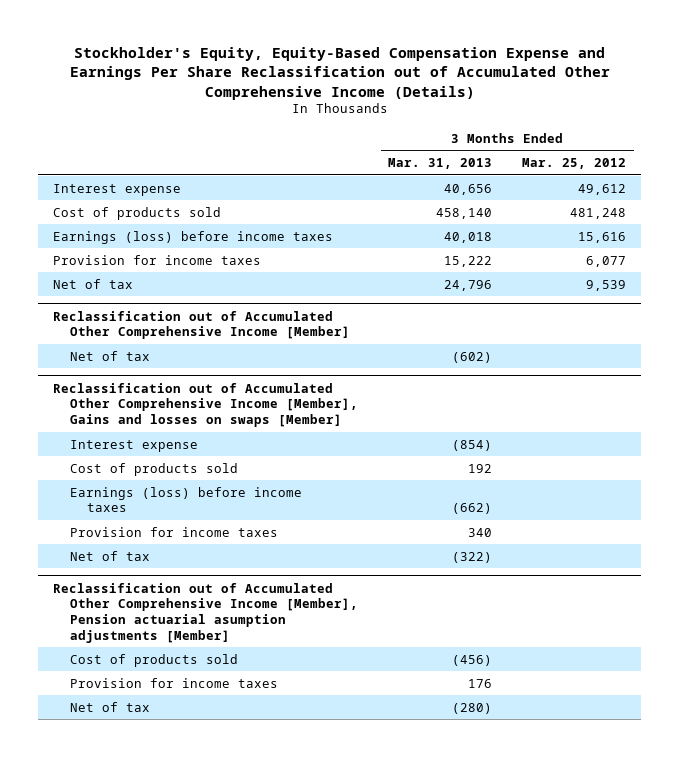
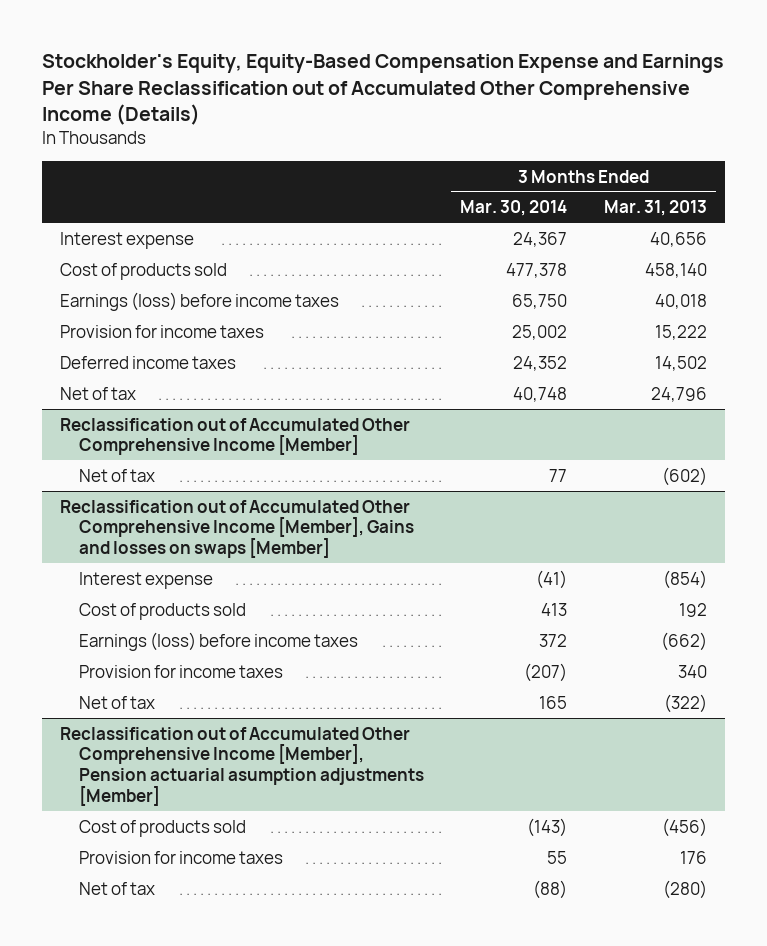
[522,157,627,169] Mar. 25, 2012 -> none
none -> [460,200,568,217] Mar. 30, 2014
none -> [60,355,237,369] Deferred income taxes

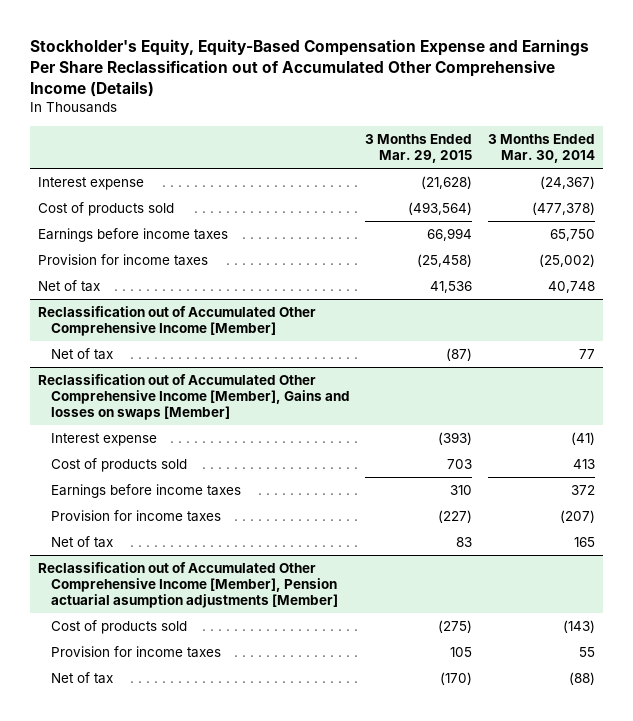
[604,200,708,217] Mar. 31, 2013 -> none
none -> [365,134,473,164] 3 Months Ended Mar. 29, 2015
[60,355,237,369] Deferred income taxes -> none
[513,231,568,247] 24,367 -> [540,176,596,190] (24,367)
[506,262,568,278] 477,378 -> [532,202,596,216] (477,378)
[60,291,340,311] Earnings (loss) before income taxes -> [38,228,229,243] Earnings before income taxes
[512,324,568,340] 25,002 -> [539,254,596,268] (25,002)
[78,631,358,651] Earnings (loss) before income taxes -> [50,484,241,499] Earnings before income taxes

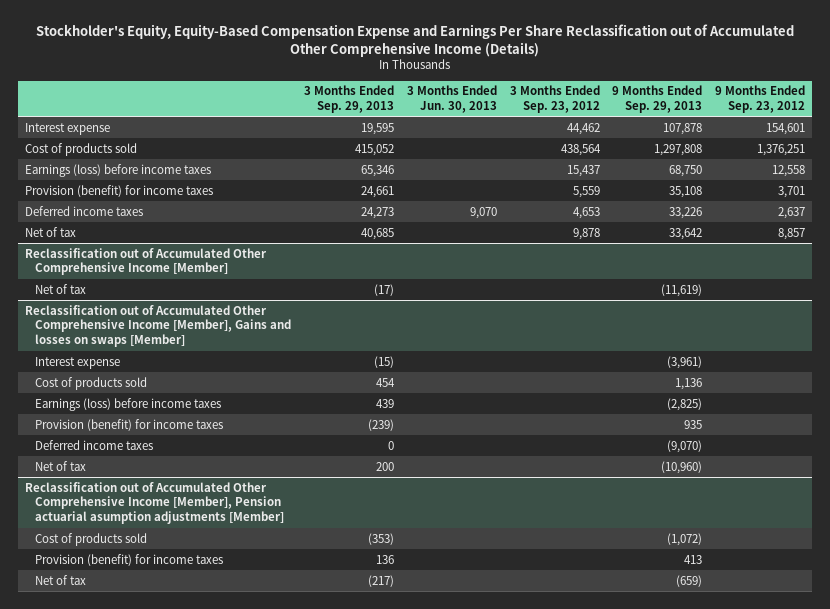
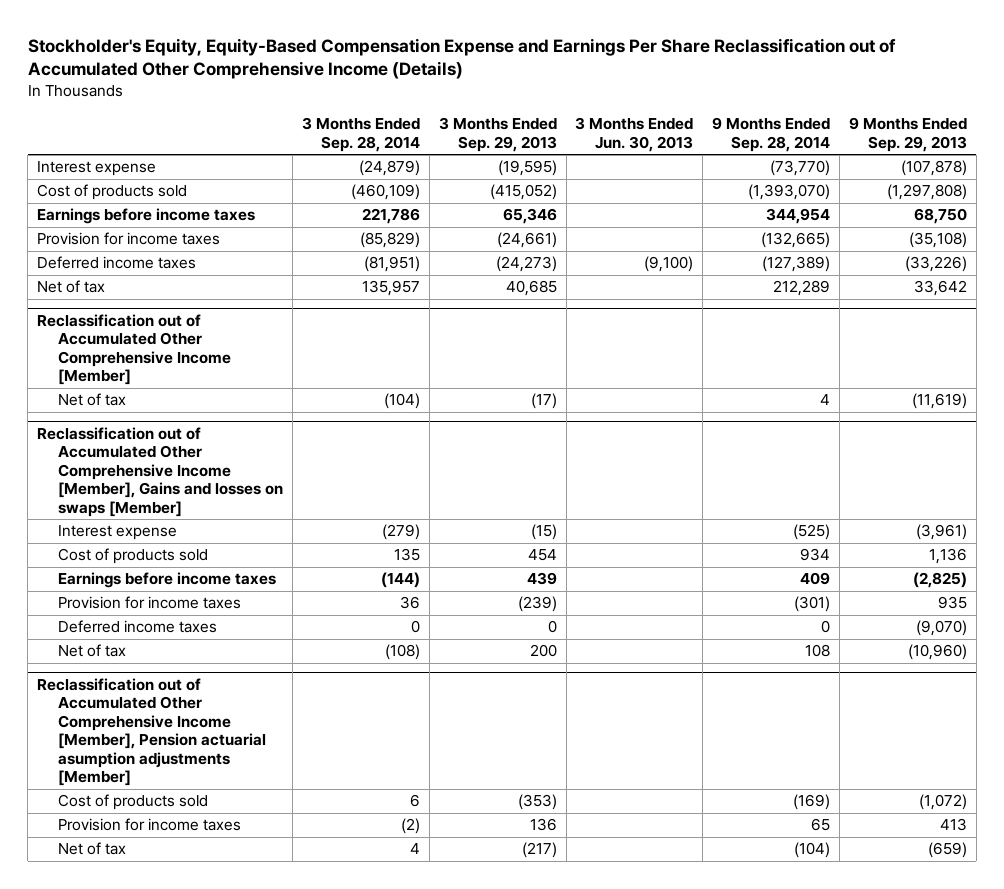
[509,85,600,114] 3 Months Ended Sep. 23, 2012 -> none
[715,85,806,114] 9 Months Ended Sep. 23, 2012 -> none
none -> [302,117,421,152] 3 Months Ended Sep. 28, 2014
none -> [712,117,831,152] 9 Months Ended Sep. 28, 2014
[361,122,395,135] 19,595 -> [497,160,557,177] (19,595)
[663,122,703,135] 107,878 -> [900,160,967,177] (107,878)
[355,143,395,156] 415,052 -> [489,184,557,201] (415,052)
[654,143,703,156] 1,297,808 -> [886,184,967,201] (1,297,808)
[24,163,211,177] Earnings (loss) before income taxes -> [37,208,256,225] Earnings before income taxes
[24,184,213,197] Provision (benefit) for income taxes -> [37,232,221,246] Provision for income taxes
[361,185,395,198] 24,661 -> [496,232,557,249] (24,661)
[669,185,703,198] 35,108 -> [908,232,967,249] (35,108)
[361,206,395,219] 24,273 -> [495,256,557,273] (24,273)
[469,206,497,219] 9,070 -> [644,256,694,273] (9,100)
[669,206,703,219] 33,226 -> [904,256,967,273] (33,226)
[35,397,222,411] Earnings (loss) before income taxes -> [58,572,277,589] Earnings before income taxes
[35,418,224,431] Provision (benefit) for income taxes -> [58,596,242,610] Provision for income taxes
[35,553,224,566] Provision (benefit) for income taxes -> [58,818,242,832] Provision for income taxes

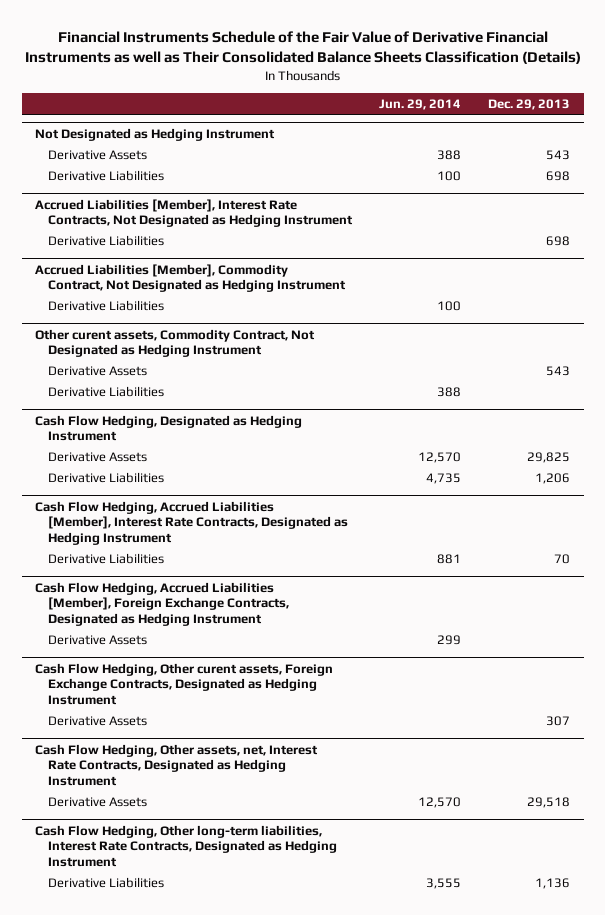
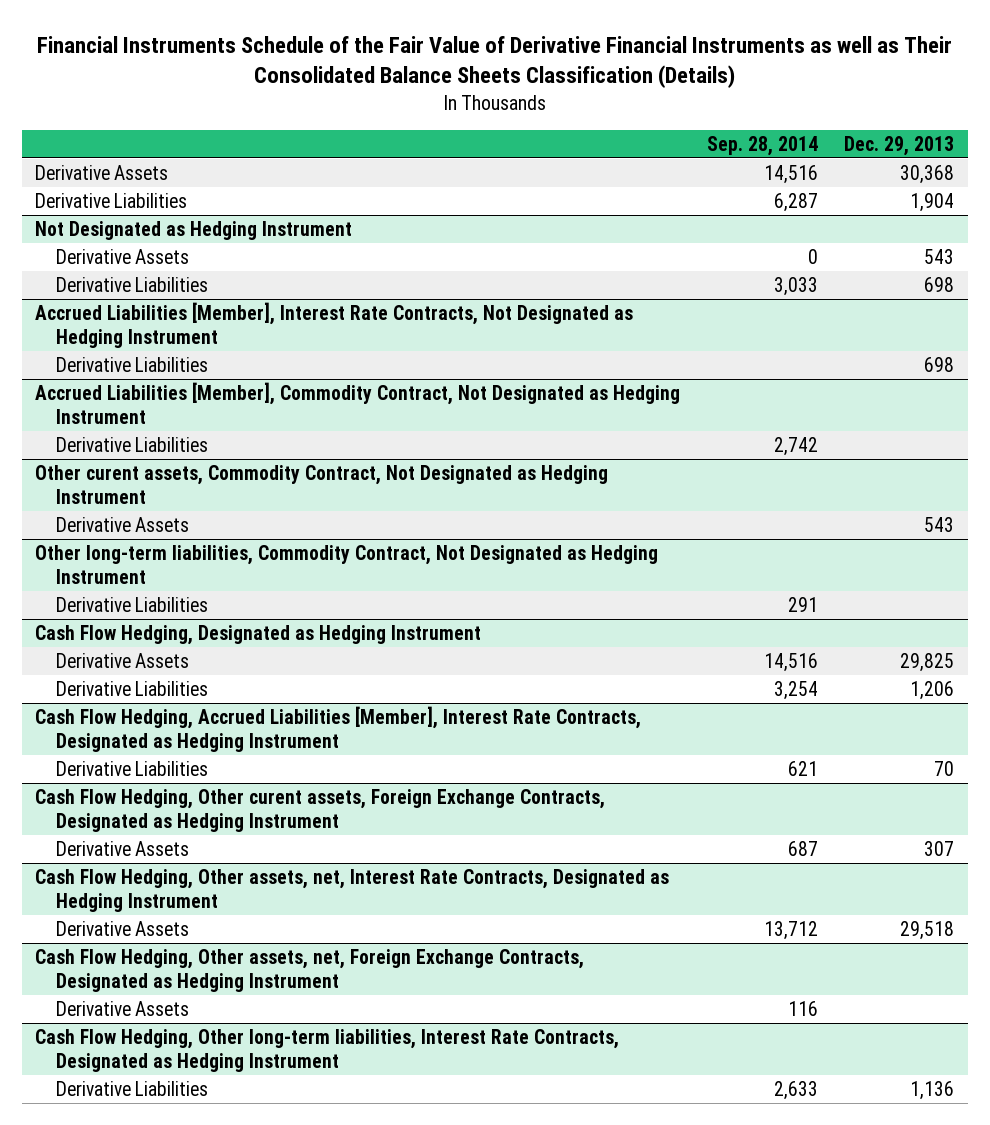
[379,98,462,110] Jun. 29, 2014 -> none
none -> [706,135,818,156] Sep. 28, 2014
none -> [35,165,169,181] Derivative Assets
none -> [35,193,188,209] Derivative Liabilities
none -> [35,545,659,584] Other long-term liabilities, Commodity Contract, Not Designated as Hedging Instrument
[35,581,290,626] Cash Flow Hedging, Accrued Liabilities [Member], Foreign Exchange Contracts, Designated as Hedging Instrument -> none
[48,634,148,645] Derivative Assets -> none
none -> [35,949,585,992] Cash Flow Hedging, Other assets, net, Foreign Exchange Contracts, Designated as Hedging Instrument
none -> [55,1001,189,1017] Derivative Assets

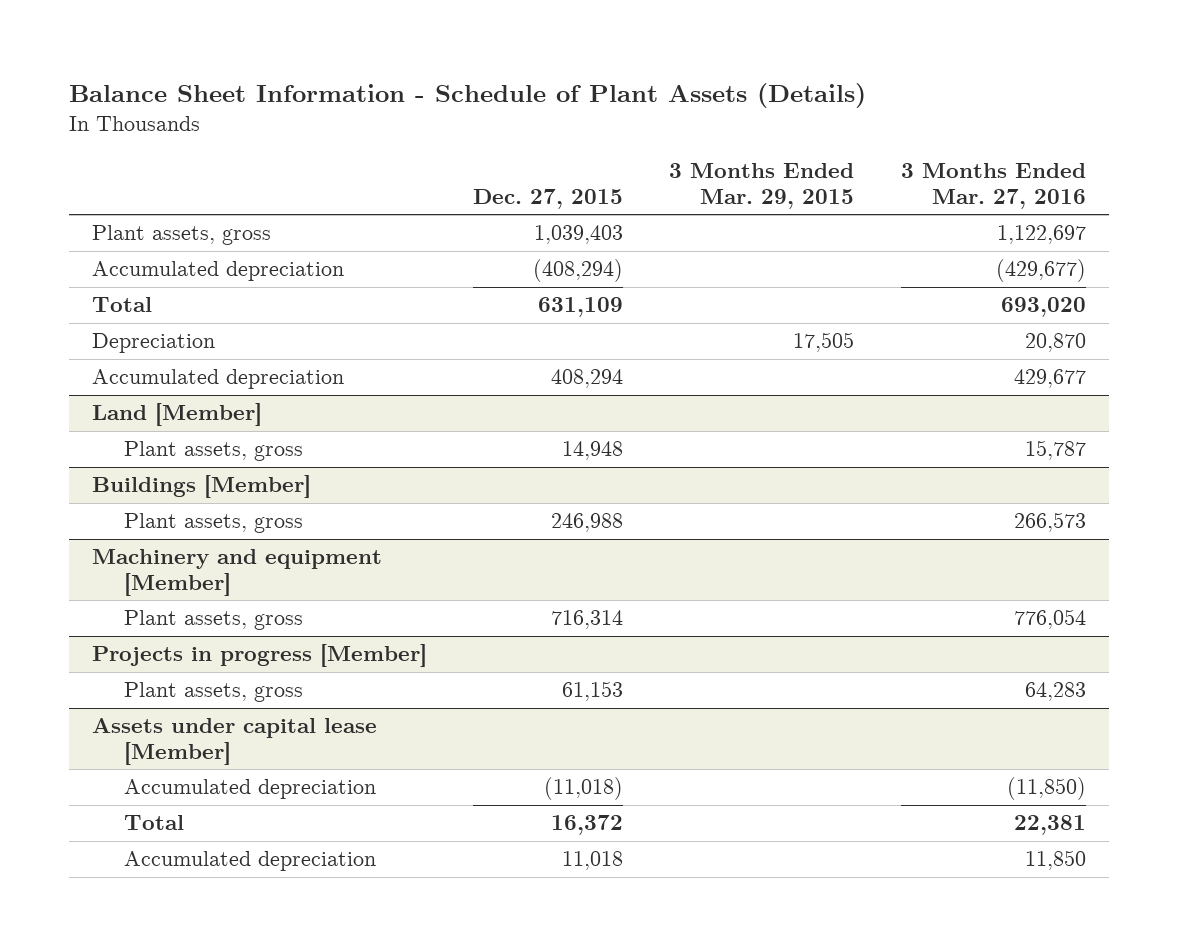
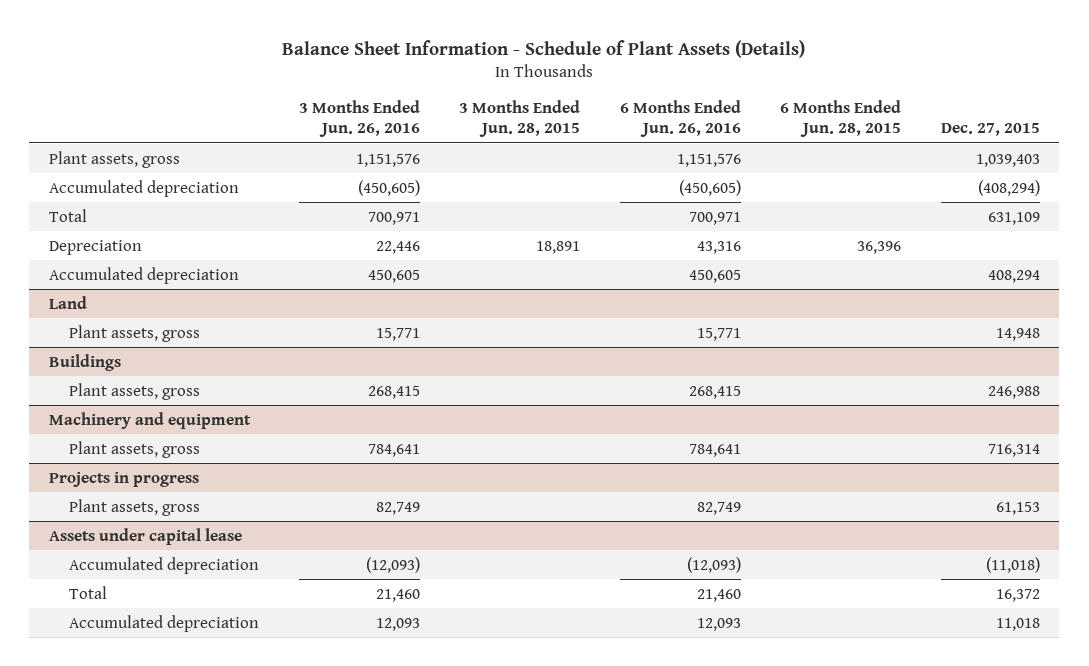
[669,163,855,209] 3 Months Ended Mar. 29, 2015 -> none
[900,163,1086,209] 3 Months Ended Mar. 27, 2016 -> none
none -> [298,99,420,138] 3 Months Ended Jun. 26, 2016
none -> [459,99,581,138] 3 Months Ended Jun. 28, 2015
none -> [619,99,741,138] 6 Months Ended Jun. 26, 2016
none -> [780,99,902,138] 6 Months Ended Jun. 28, 2015
[92,403,263,427] Land [Member] -> [49,295,88,309] Land
[92,475,312,499] Buildings [Member] -> [49,353,122,371] Buildings
[92,549,383,596] Machinery and equipment [Member] -> [49,411,252,429] Machinery and equipment
[92,644,428,668] Projects in progress [Member] -> [49,471,200,487] Projects in progress
[92,718,378,765] Assets under capital lease [Member] -> [49,527,243,545] Assets under capital lease

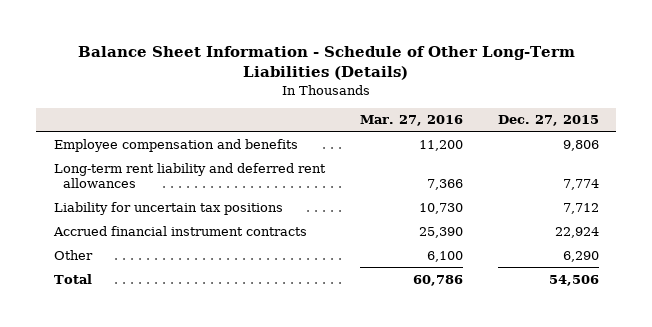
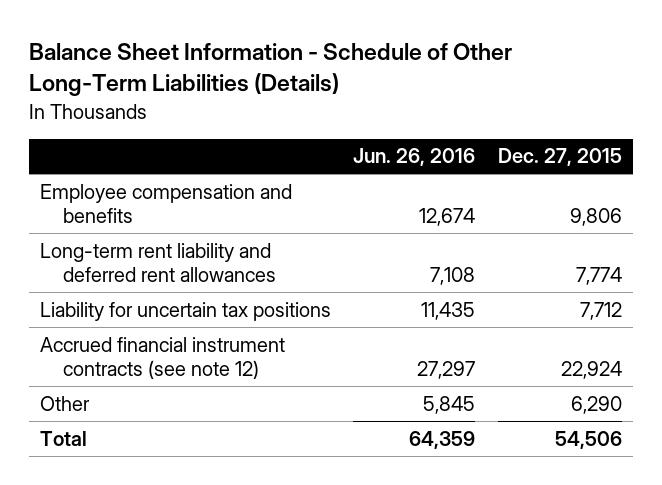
[359,115,463,127] Mar. 27, 2016 -> none
none -> [353,148,476,167] Jun. 26, 2016
[52,225,307,236] Accrued financial instrument contracts -> [40,336,286,380] Accrued financial instrument contracts (see note 12)

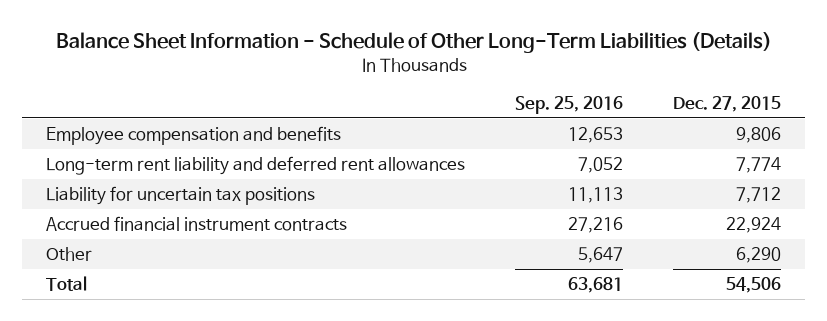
[353,148,476,167] Jun. 26, 2016 -> none
none -> [515,95,624,114] Sep. 25, 2016
[40,336,286,380] Accrued financial instrument contracts (see note 12) -> [46,216,348,232] Accrued financial instrument contracts

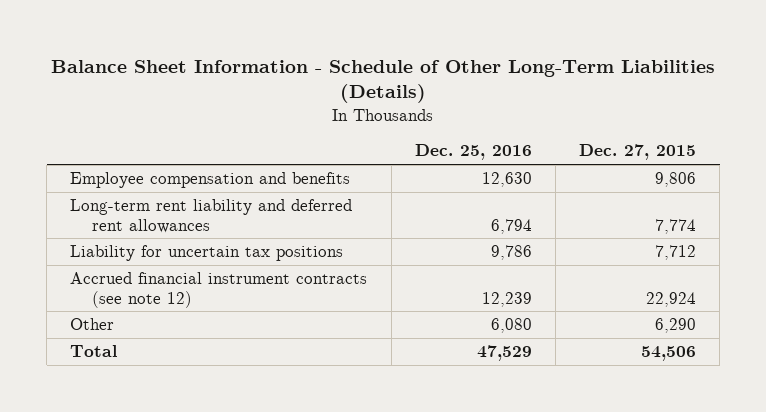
[515,95,624,114] Sep. 25, 2016 -> none
none -> [414,144,532,161] Dec. 25, 2016
[46,216,348,232] Accrued financial instrument contracts -> [70,272,368,308] Accrued financial instrument contracts (see note 12)

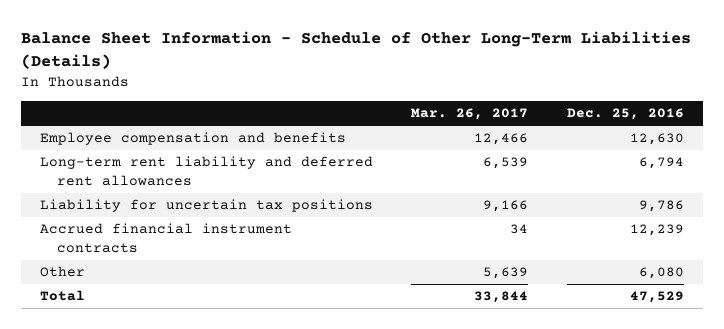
[578,144,696,161] Dec. 27, 2015 -> none
none -> [411,108,529,121] Mar. 26, 2017
[70,272,368,308] Accrued financial instrument contracts (see note 12) -> [39,223,292,254] Accrued financial instrument contracts

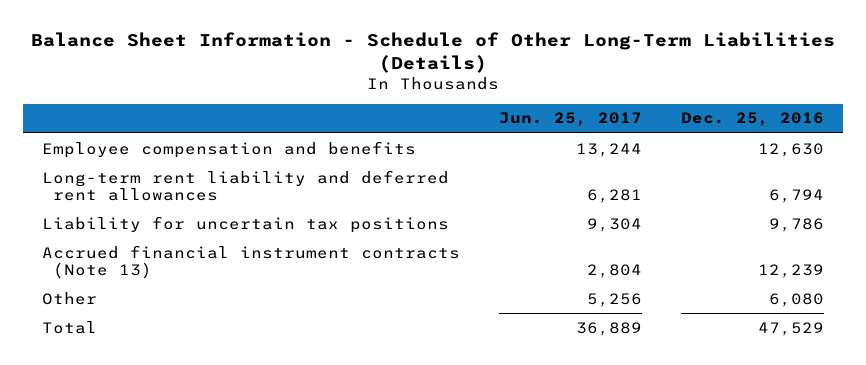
[411,108,529,121] Mar. 26, 2017 -> none
none -> [499,112,643,127] Jun. 25, 2017
[39,223,292,254] Accrued financial instrument contracts -> [42,244,461,280] Accrued financial instrument contracts (Note 13)

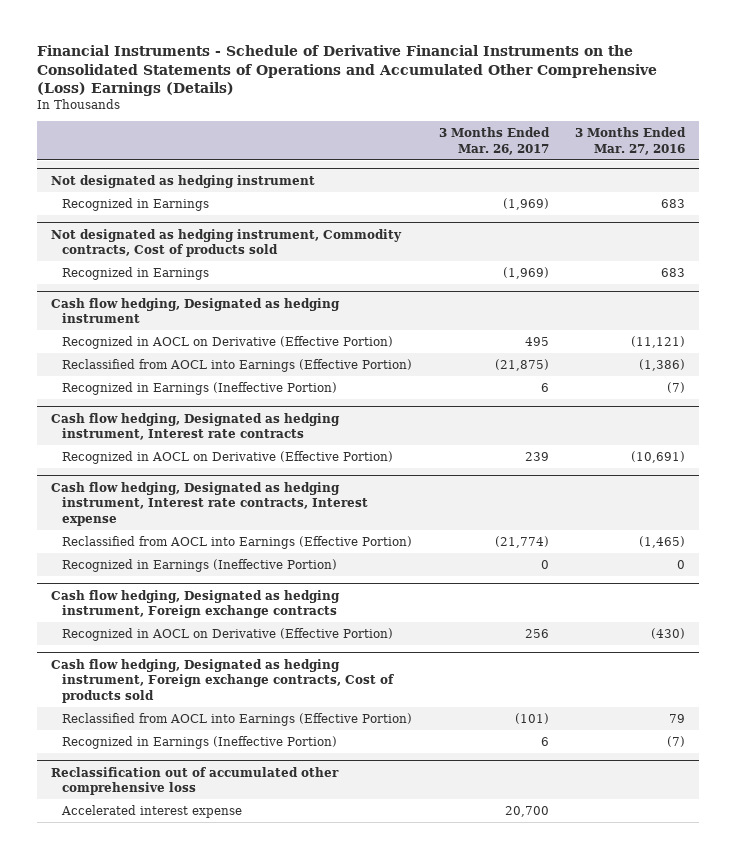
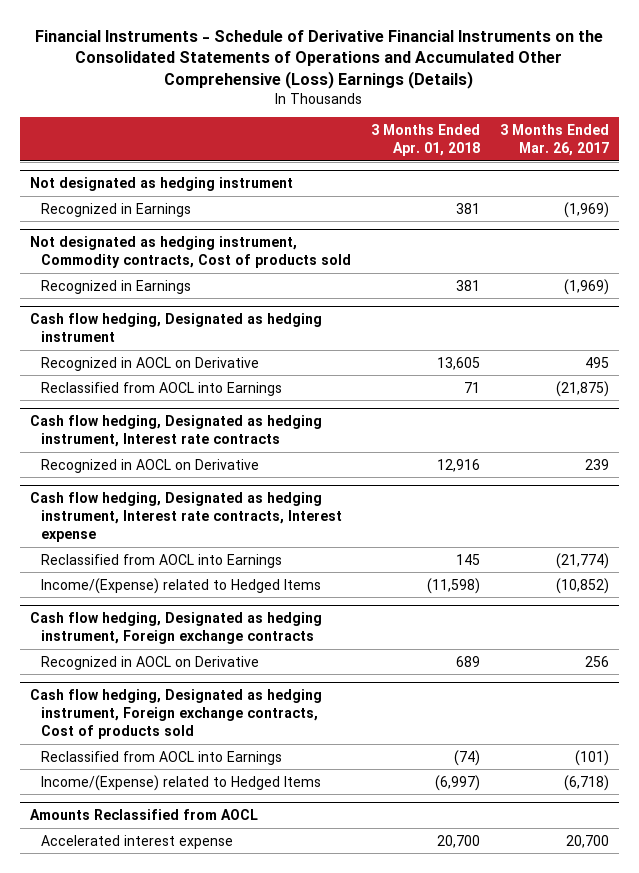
[575,127,687,155] 3 Months Ended Mar. 27, 2016 -> none
none -> [371,124,481,156] 3 Months Ended Apr. 01, 2018
[62,381,338,395] Recognized in Earnings (Ineffective Portion) -> none
[62,335,394,349] Recognized in AOCL on Derivative (Effective Portion) -> [41,356,260,371] Recognized in AOCL on Derivative
[62,358,413,372] Reclassified from AOCL into Earnings (Effective Portion) -> [41,381,283,396] Reclassified from AOCL into Earnings
[62,450,394,464] Recognized in AOCL on Derivative (Effective Portion) -> [41,458,260,473] Recognized in AOCL on Derivative
[62,558,338,572] Recognized in Earnings (Ineffective Portion) -> none
[62,535,413,549] Reclassified from AOCL into Earnings (Effective Portion) -> [41,553,283,568] Reclassified from AOCL into Earnings
none -> [41,577,322,594] Income/(Expense) related to Hedged Items
[62,627,394,641] Recognized in AOCL on Derivative (Effective Portion) -> [41,655,260,670] Recognized in AOCL on Derivative
[62,735,338,749] Recognized in Earnings (Ineffective Portion) -> none
[62,712,413,726] Reclassified from AOCL into Earnings (Effective Portion) -> [41,750,283,765] Reclassified from AOCL into Earnings
none -> [41,774,322,791] Income/(Expense) related to Hedged Items
[50,766,339,796] Reclassification out of accumulated other comprehensive loss -> [29,809,258,821] Amounts Reclassified from AOCL

